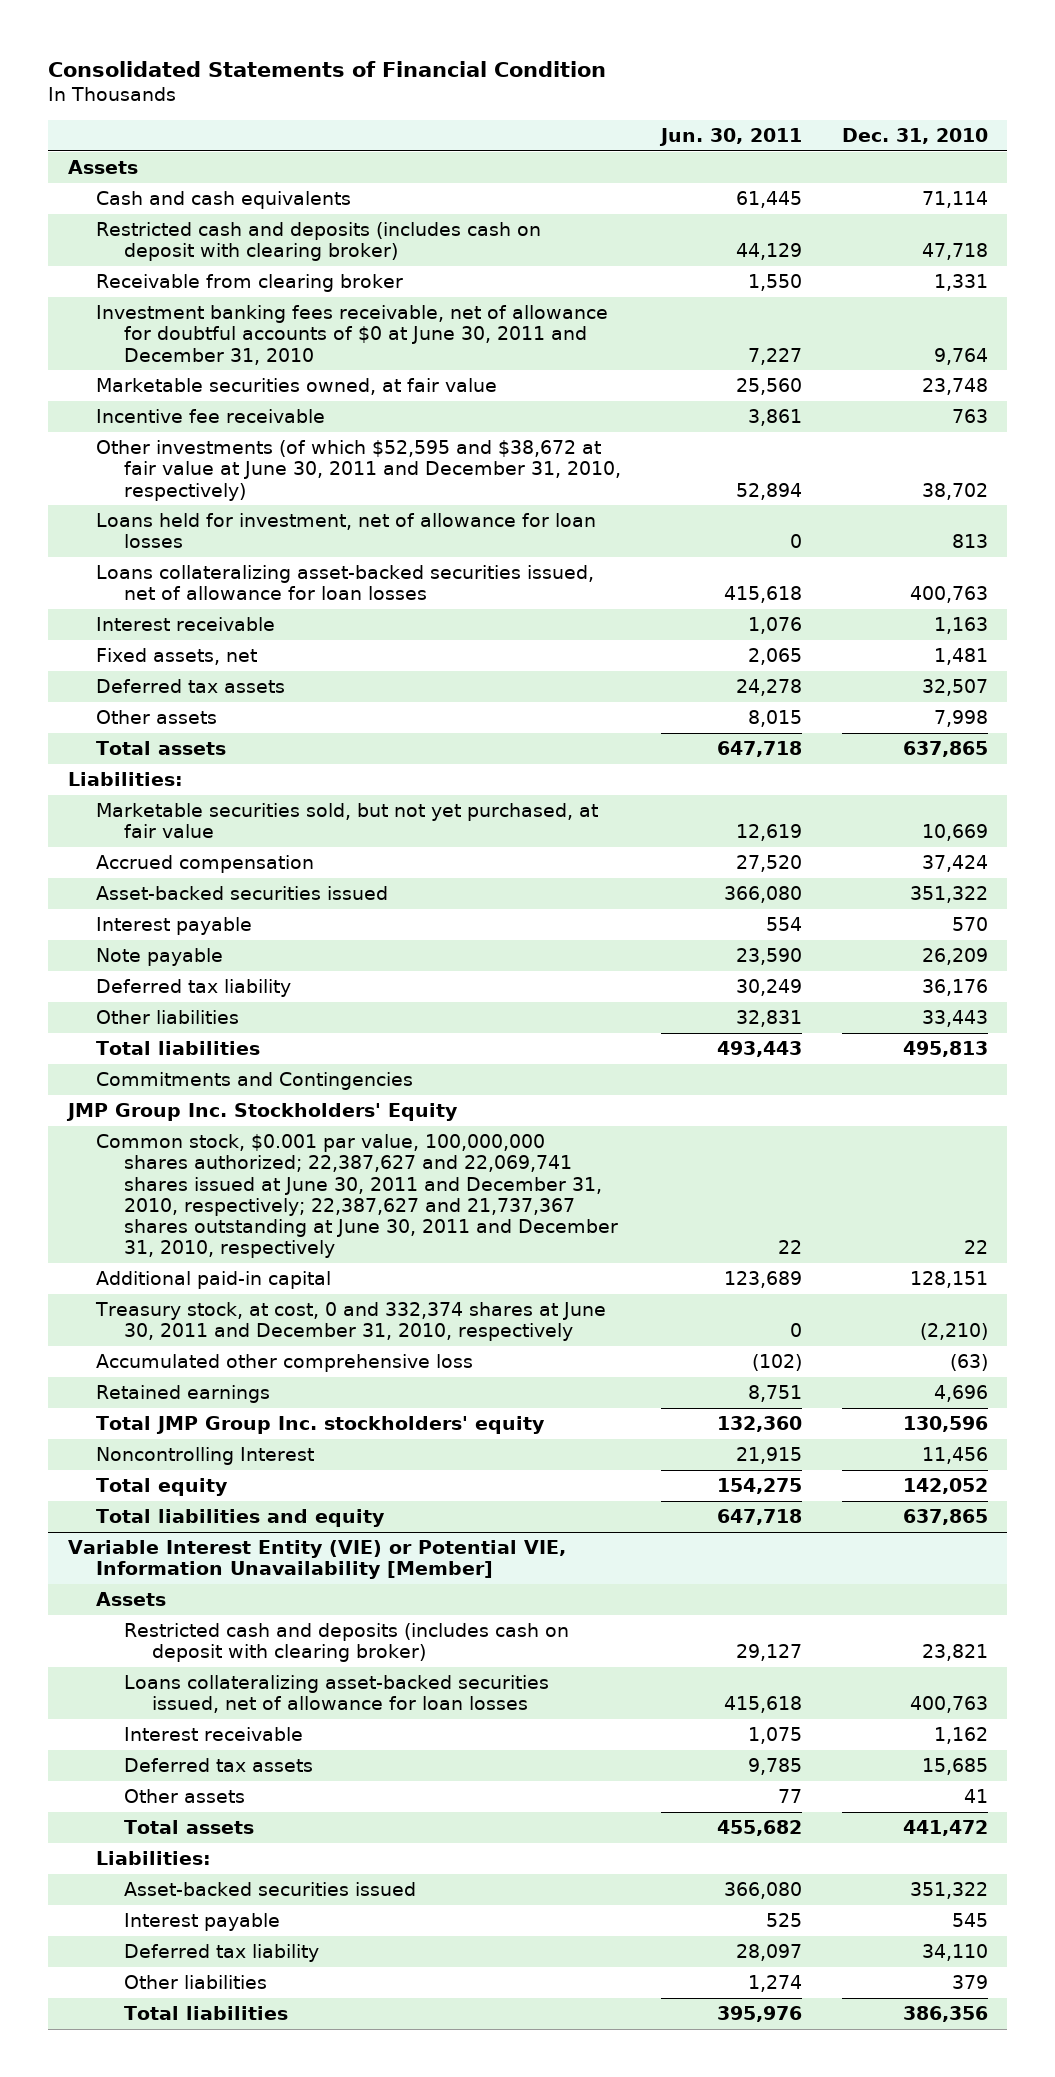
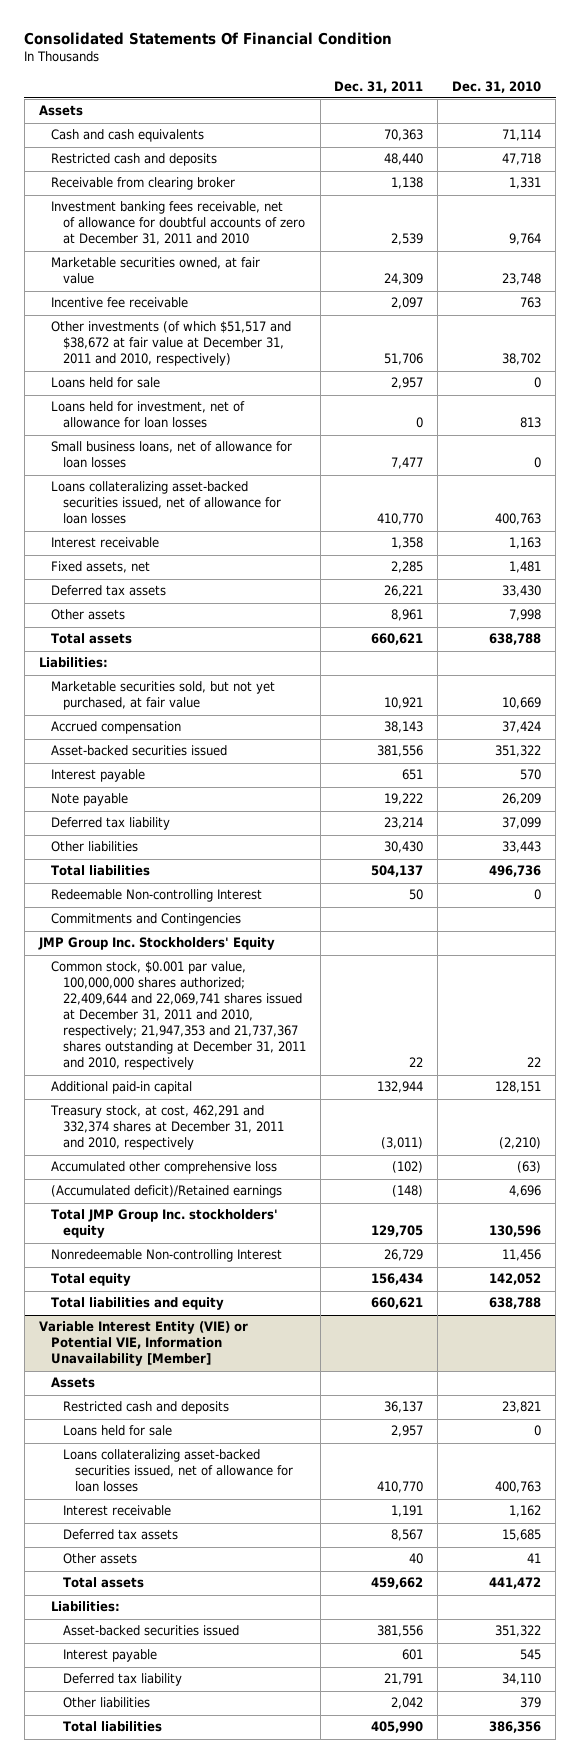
[47,60,606,77] Consolidated Statements of Financial Condition -> [24,32,393,46] Consolidated Statements Of Financial Condition
[658,128,802,147] Jun. 30, 2011 -> none
none -> [334,80,424,93] Dec. 31, 2011
[95,222,541,262] Restricted cash and deposits (includes cash on deposit with clearing broker) -> [50,153,217,167] Restricted cash and deposits
[95,305,608,365] Investment banking fees receivable, net of allowance for doubtful accounts of $0 at June 30, 2011 and December 31, 2010 -> [50,201,305,246] Investment banking fees receivable, net of allowance for doubtful accounts of zero at December 31, 2011 and 2010
[95,440,621,501] Other investments (of which $52,595 and $38,672 at fair value at June 30, 2011 and December 31, 2010, respectively) -> [50,321,291,367] Other investments (of which $51,517 and $38,672 at fair value at December 31, 2011 and 2010, respectively)
none -> [50,377,160,389] Loans held for sale
none -> [50,441,292,469] Small business loans, net of allowance for loan losses
[921,679,988,697] 32,507 -> [502,585,542,598] 33,430
[902,741,988,758] 637,865 -> [489,633,542,646] 638,788
[921,979,988,997] 36,176 -> [502,817,542,830] 37,099
[902,1041,988,1058] 495,813 -> [489,865,542,878] 496,736
none -> [50,889,262,903] Redeemable Non-controlling Interest
[95,1134,618,1259] Common stock, $0.001 par value, 100,000,000 shares authorized; 22,387,627 and 22,069,741 shares issued at June 30, 2011 and December 31, 2010, respectively; 22,387,627 and 21,737,367 shares outstanding at June 30, 2011 and December 31, 2010, respectively -> [50,961,306,1071] Common stock, $0.001 par value, 100,000,000 shares authorized; 22,409,644 and 22,069,741 shares issued at December 31, 2011 and 2010, respectively; 21,947,353 and 21,737,367 shares outstanding at December 31, 2011 and 2010, respectively
[94,1302,606,1342] Treasury stock, at cost, 0 and 332,374 shares at June 30, 2011 and December 31, 2010, respectively -> [49,1105,284,1151] Treasury stock, at cost, 462,291 and 332,374 shares at December 31, 2011 and 2010, respectively
[95,1385,270,1404] Retained earnings -> [50,1185,282,1199] (Accumulated deficit)/Retained earnings
[95,1447,314,1466] Noncontrolling Interest -> [50,1249,282,1263] Nonredeemable Non-controlling Interest
[902,1509,988,1526] 637,865 -> [489,1297,542,1310] 638,788
[123,1623,569,1663] Restricted cash and deposits (includes cash on deposit with clearing broker) -> [62,1401,229,1415] Restricted cash and deposits
none -> [62,1425,172,1437] Loans held for sale

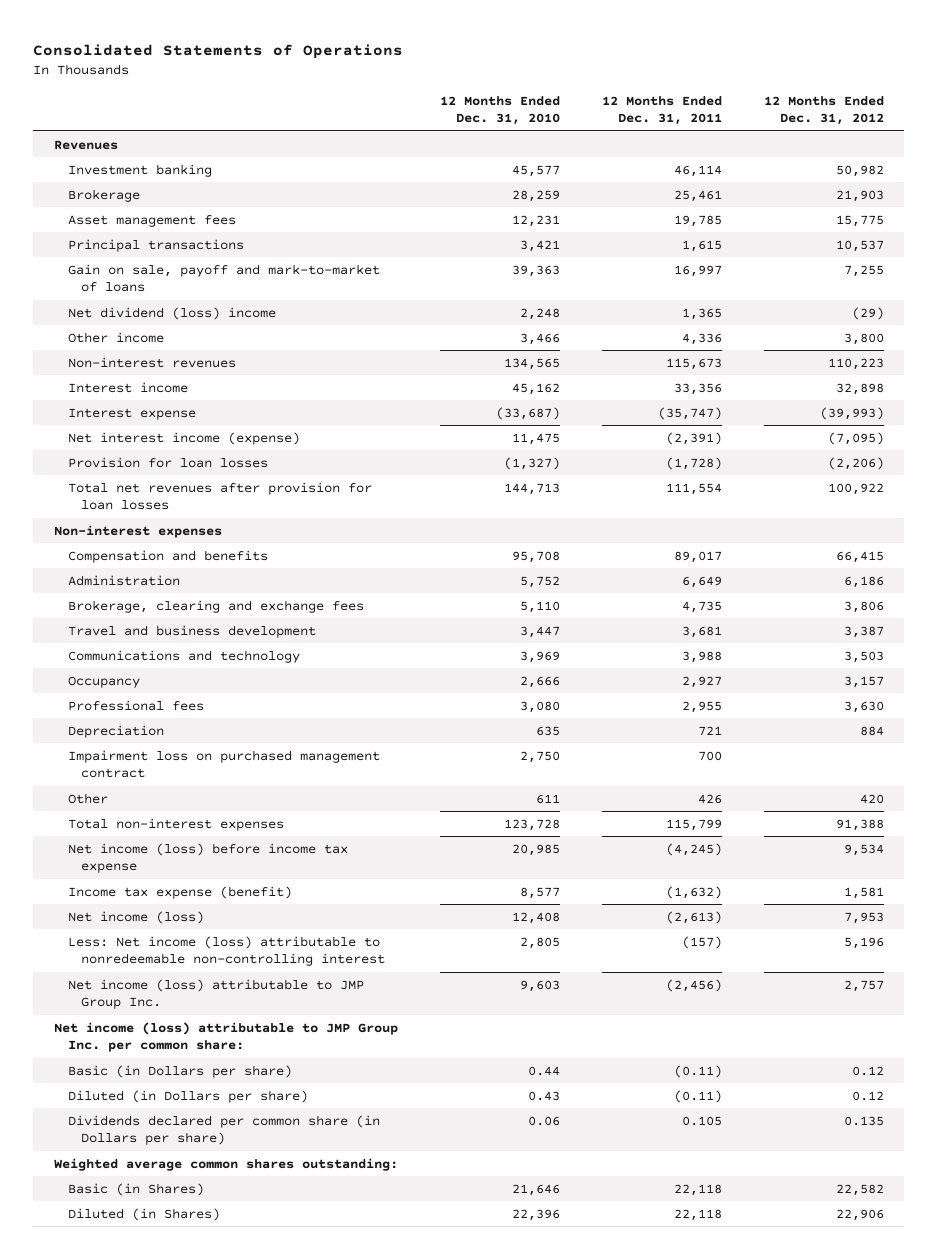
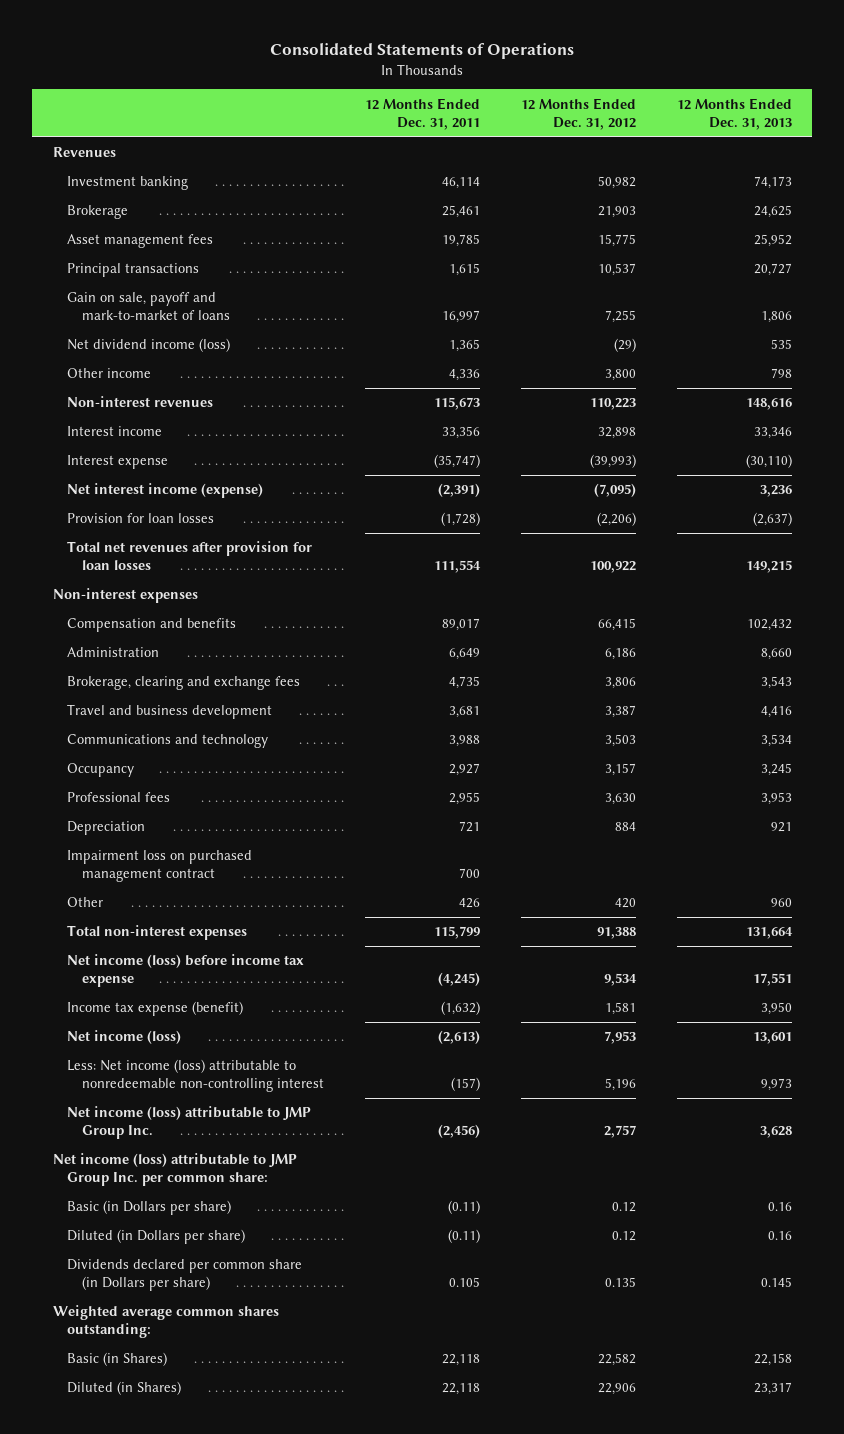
[439,95,560,126] 12 Months Ended Dec. 31, 2010 -> none
none -> [676,97,792,130] 12 Months Ended Dec. 31, 2013
[67,306,276,320] Net dividend (loss) income -> [67,338,231,353] Net dividend income (loss)

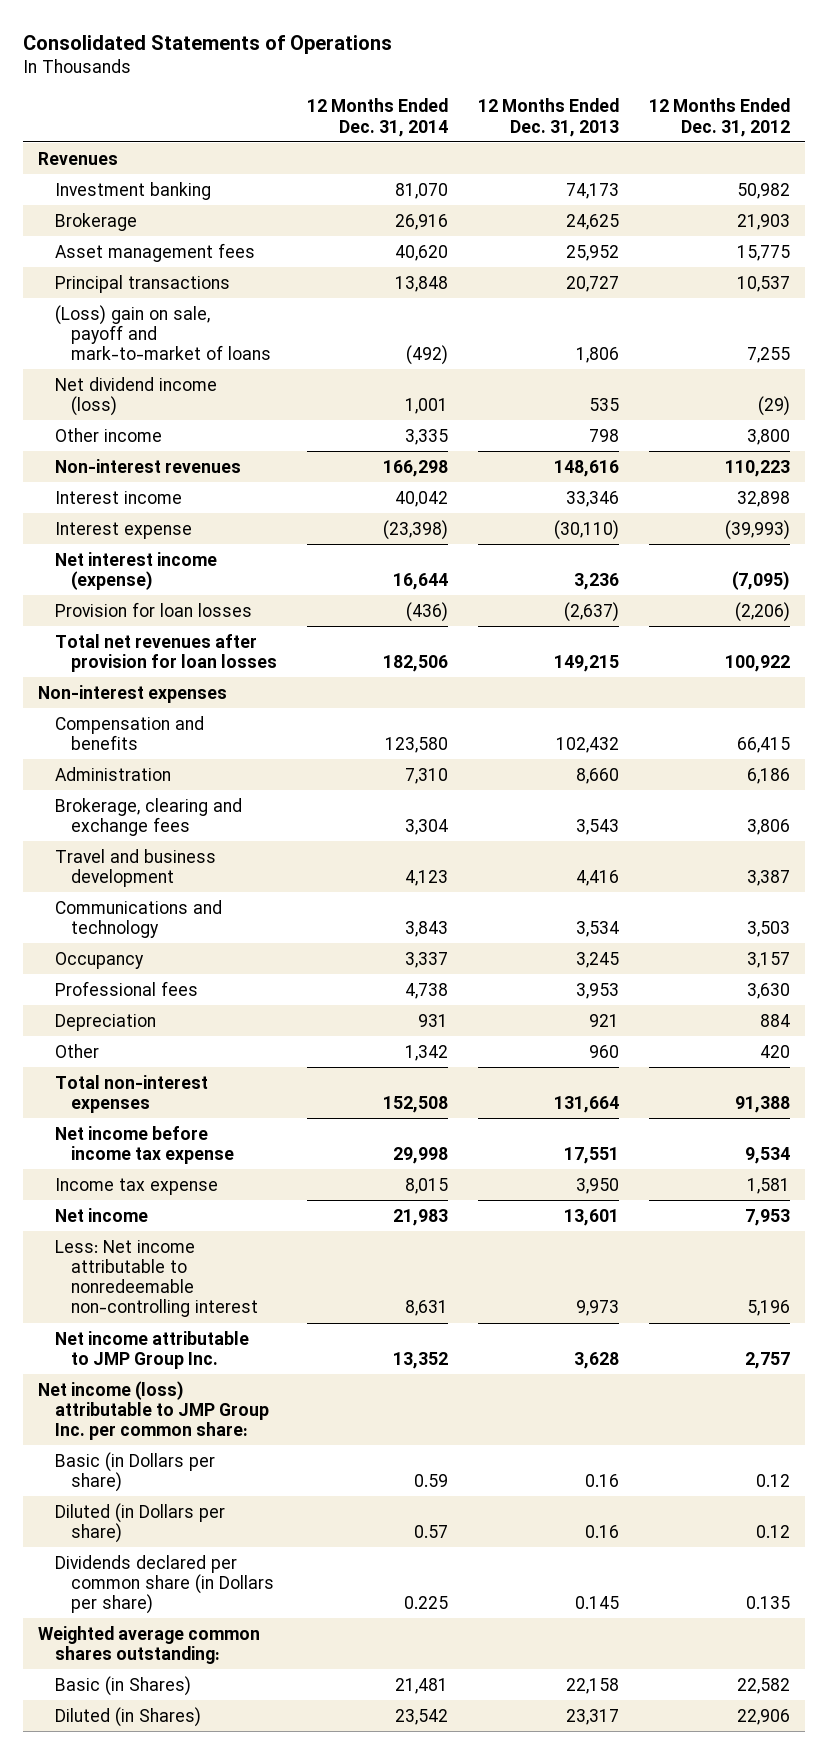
[364,97,480,130] 12 Months Ended Dec. 31, 2011 -> none
none -> [307,98,449,137] 12 Months Ended Dec. 31, 2014
[67,292,230,321] Gain on sale, payoff and mark-to-market of loans -> [54,304,272,361] (Loss) gain on sale, payoff and mark-to-market of loans
[67,850,253,883] Impairment loss on purchased management contract -> none
[67,954,305,988] Net income (loss) before income tax expense -> [54,1125,235,1164] Net income before income tax expense
[67,1001,244,1017] Income tax expense (benefit) -> [54,1177,218,1195] Income tax expense
[67,1030,182,1045] Net income (loss) -> [54,1207,148,1222] Net income
[67,1059,324,1093] Less: Net income (loss) attributable to nonredeemable non-controlling interest -> [54,1239,259,1318] Less: Net income attributable to nonredeemable non-controlling interest
[67,1106,312,1140] Net income (loss) attributable to JMP Group Inc. -> [54,1330,249,1369] Net income attributable to JMP Group Inc.

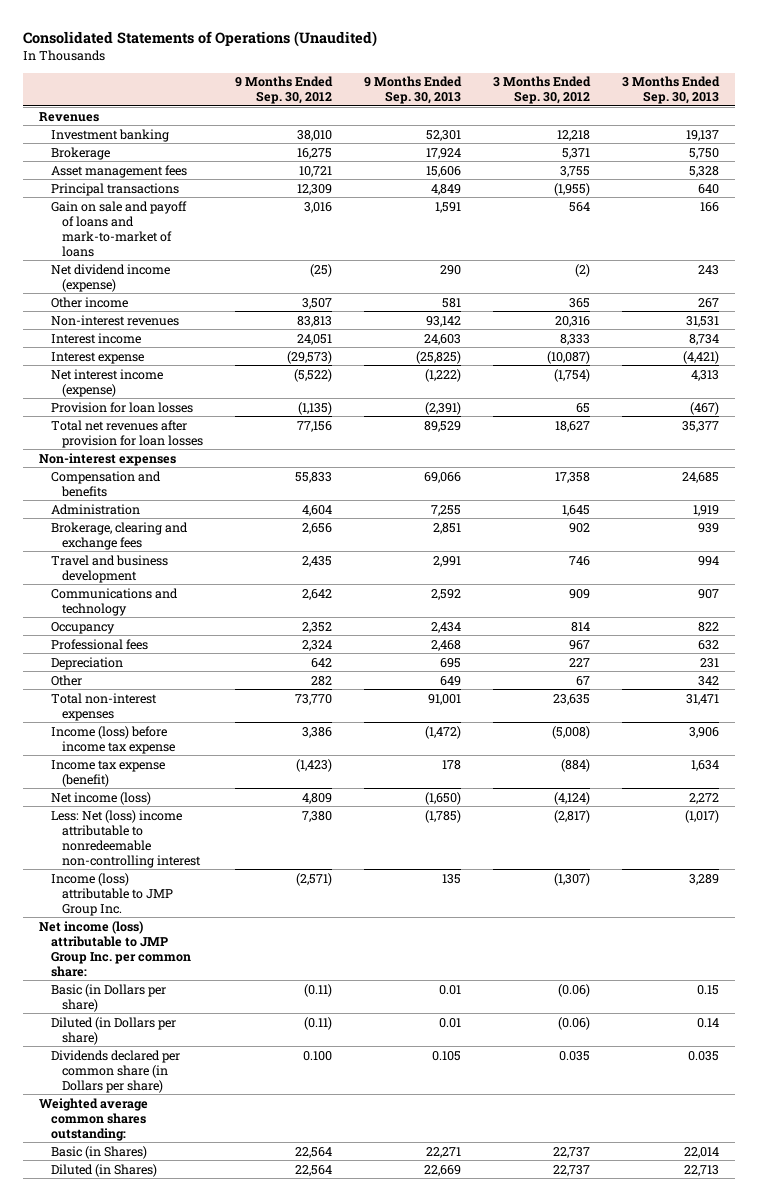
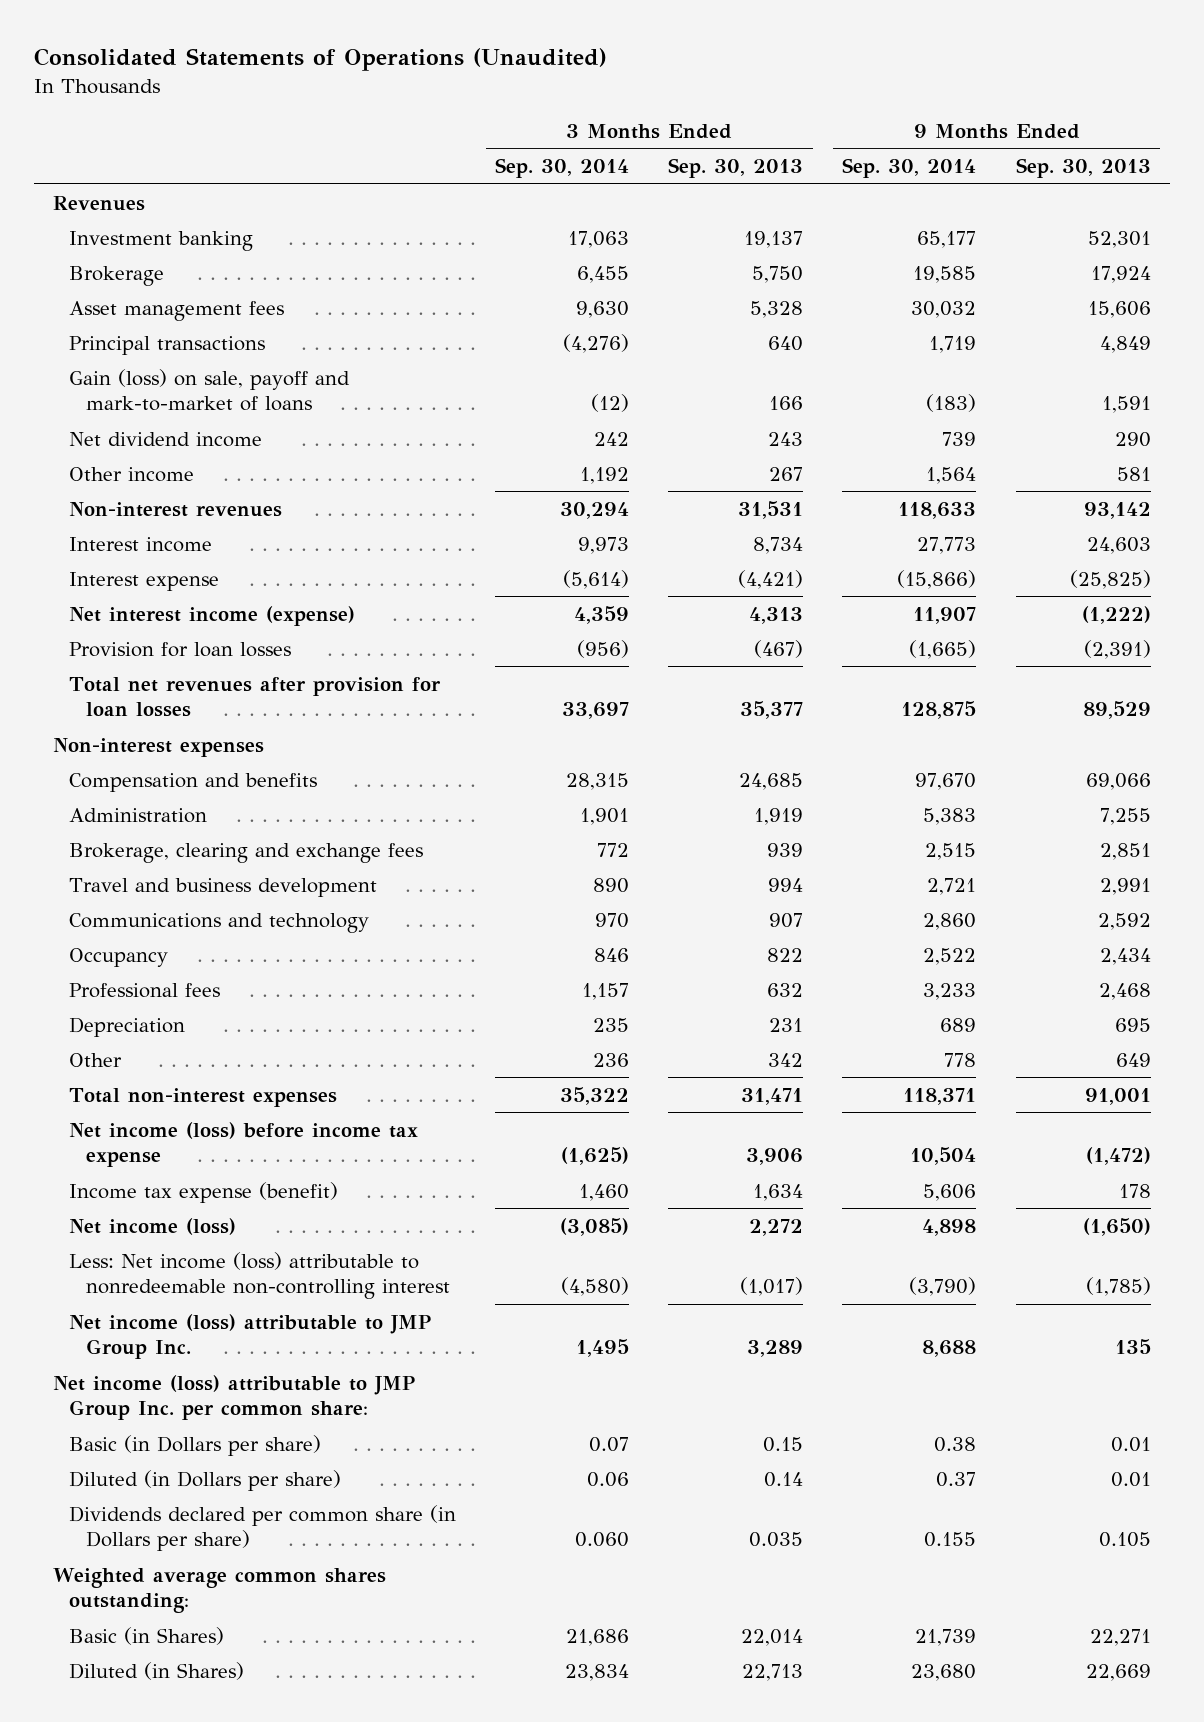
[234,76,333,105] 9 Months Ended Sep. 30, 2012 -> none
[492,76,591,105] 3 Months Ended Sep. 30, 2012 -> none
none -> [495,158,630,179] Sep. 30, 2014
none -> [842,158,977,179] Sep. 30, 2014
[50,200,187,257] Gain on sale and payoff of loans and mark-to-market of loans -> [69,368,351,412] Gain (loss) on sale, payoff and mark-to-market of loans
[50,263,170,292] Net dividend income (expense) -> [69,431,263,447] Net dividend income
[50,725,175,754] Income (loss) before income tax expense -> [69,1121,419,1168] Net income (loss) before income tax expense
[50,809,201,868] Less: Net (loss) income attributable to nonredeemable non-controlling interest -> [69,1251,450,1300] Less: Net income (loss) attributable to nonredeemable non-controlling interest
[50,872,173,916] Income (loss) attributable to JMP Group Inc. -> [69,1313,432,1360] Net income (loss) attributable to JMP Group Inc.

